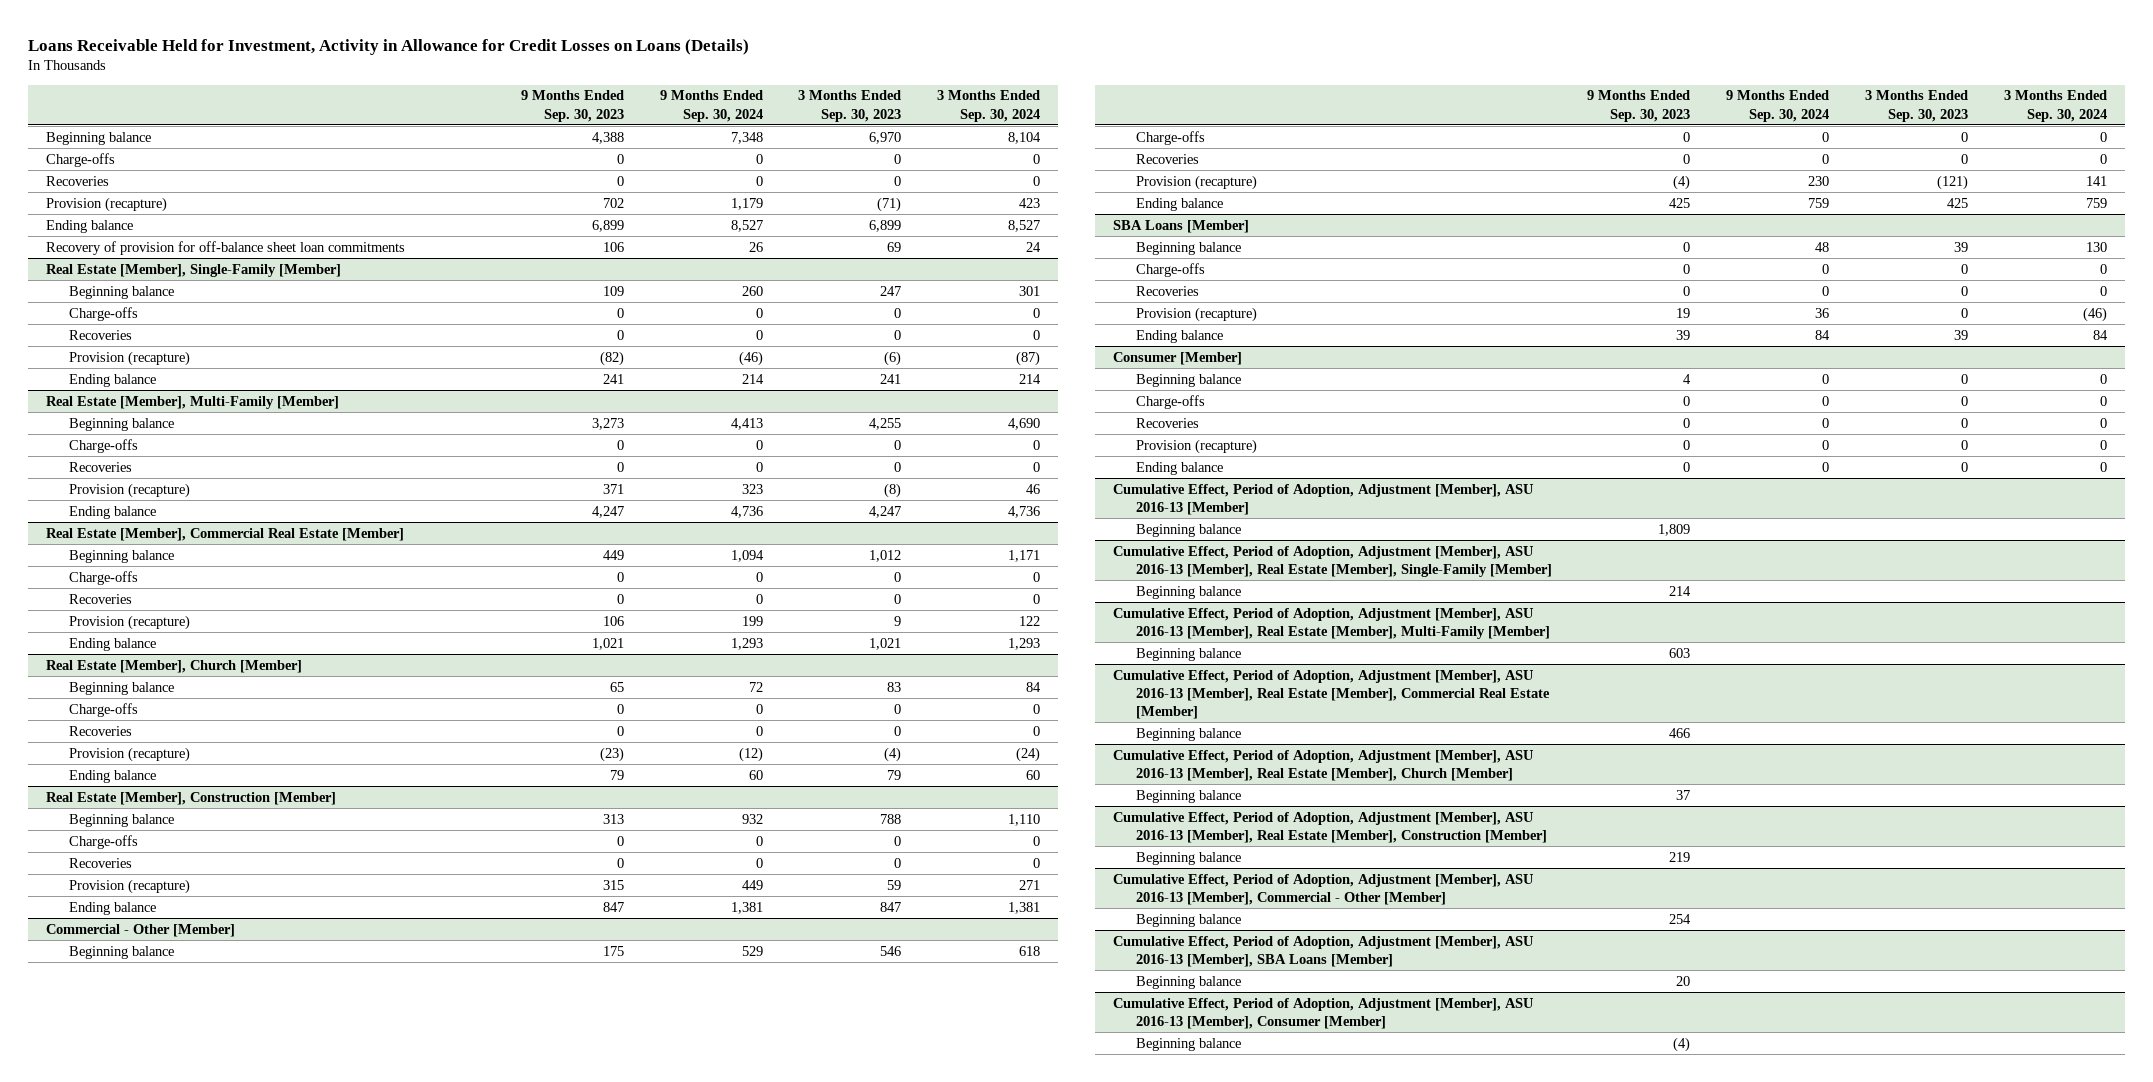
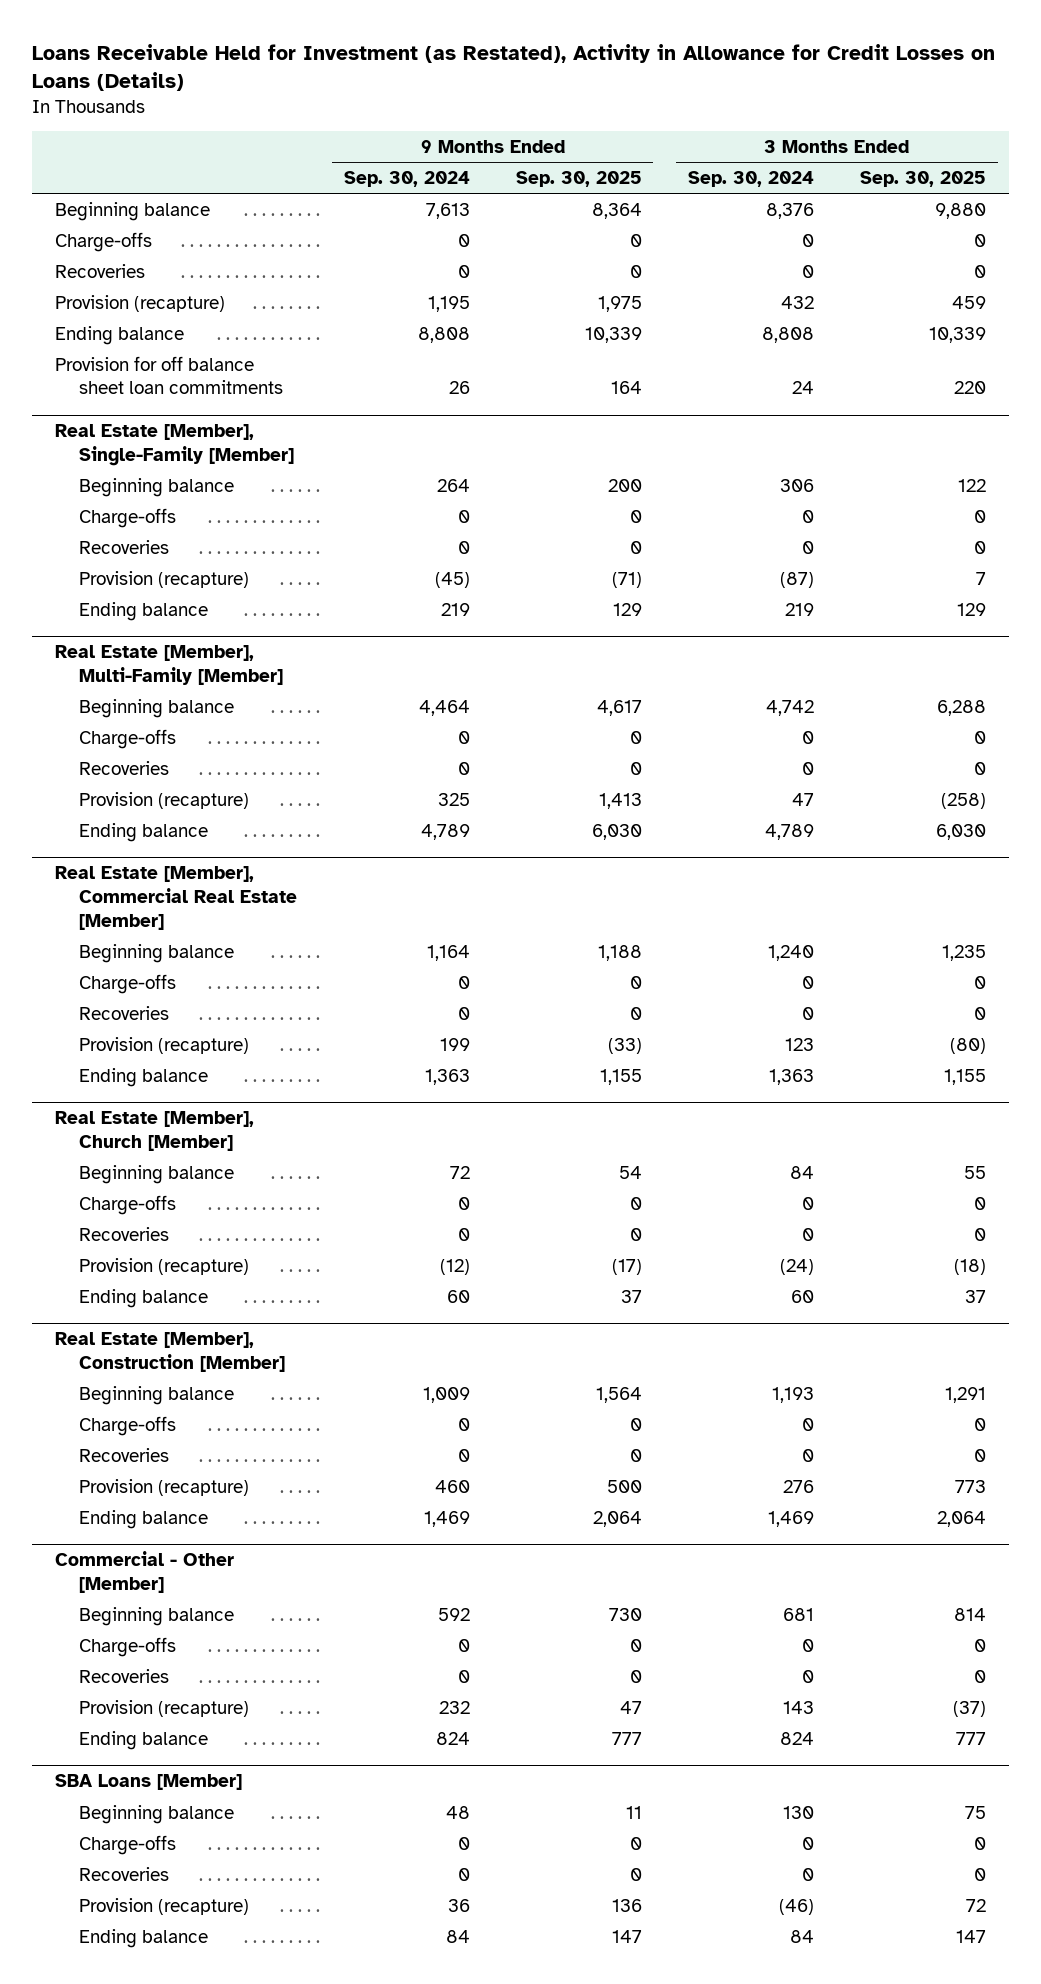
[27,38,749,55] Loans Receivable Held for Investment, Activity in Allowance for Credit Losses on Loans (Details) -> [31,44,995,92] Loans Receivable Held for Investment (as Restated), Activity in Allowance for Credit Losses on Loans (Details)
[520,90,624,122] 9 Months Ended Sep. 30, 2023 -> none
[798,90,902,122] 3 Months Ended Sep. 30, 2023 -> none
none -> [515,170,642,187] Sep. 30, 2025
none -> [860,170,987,187] Sep. 30, 2025
[730,131,763,144] 7,348 -> [425,202,470,219] 7,613
[1008,131,1042,144] 8,104 -> [765,202,814,219] 8,376
[730,197,763,210] 1,179 -> [427,295,470,312] 1,195
[1019,197,1041,208] 423 -> [780,295,814,309] 432
[730,219,763,232] 8,527 -> [417,326,470,343] 8,808
[1008,219,1041,232] 8,527 -> [761,326,814,343] 8,808
[45,240,405,255] Recovery of provision for off-balance sheet loan commitments -> [54,355,284,395] Provision for off balance sheet loan commitments
[741,285,763,296] 260 -> [436,478,470,492] 264
[1019,285,1041,296] 301 -> [779,478,814,492] 306
[738,350,763,366] (46) -> [434,571,470,588] (45)
[741,373,764,384] 214 -> [440,602,470,616] 219
[1019,373,1042,384] 214 -> [784,602,814,616] 219
[730,417,763,430] 4,413 -> [418,699,470,716] 4,464
[1008,417,1041,430] 4,690 -> [765,699,814,716] 4,742
[741,483,763,494] 323 -> [437,792,470,806] 325
[1026,483,1041,494] 46 -> [791,792,814,806] 47
[730,505,763,518] 4,736 -> [420,823,470,840] 4,789
[1008,505,1041,518] 4,736 -> [764,823,814,840] 4,789
[730,549,764,562] 1,094 -> [426,944,470,961] 1,164
[1008,549,1041,562] 1,171 -> [767,944,814,961] 1,240
[1019,615,1041,626] 122 -> [784,1037,814,1051] 123
[730,637,763,650] 1,293 -> [424,1068,470,1085] 1,363
[1008,637,1041,650] 1,293 -> [768,1068,814,1085] 1,363
[741,813,763,824] 932 -> [422,1386,470,1403] 1,009
[1008,813,1041,826] 1,110 -> [771,1386,814,1403] 1,193
[741,879,763,890] 449 -> [434,1479,470,1493] 460
[1019,879,1041,890] 271 -> [782,1479,814,1493] 276
[730,901,763,914] 1,381 -> [423,1510,470,1527] 1,469
[1008,901,1041,914] 1,381 -> [767,1510,814,1527] 1,469
[741,945,763,956] 529 -> [437,1607,470,1621] 592
[1019,945,1041,956] 618 -> [782,1607,814,1621] 681
[1808,175,1830,186] 230 -> [438,1700,470,1714] 232
[2086,175,2108,186] 141 -> [782,1700,814,1714] 143
[1808,197,1830,208] 759 -> [435,1731,470,1745] 824
[2086,197,2108,208] 759 -> [779,1731,814,1745] 824
[1112,351,1242,365] Consumer [Member] -> none
[1135,373,1241,387] Beginning balance -> none
[1135,394,1205,409] Charge-offs -> none
[1135,417,1199,428] Recoveries -> none
[1135,438,1257,454] Provision (recapture) -> none
[1135,461,1223,475] Ending balance -> none
[1112,483,1534,515] Cumulative Effect, Period of Adoption, Adjustment [Member], ASU 2016-13 [Member] -> none
[1135,523,1241,537] Beginning balance -> none
[1112,545,1552,577] Cumulative Effect, Period of Adoption, Adjustment [Member], ASU 2016-13 [Member], Real Estate [Member], Single-Family [Member] -> none
[1135,585,1241,599] Beginning balance -> none
[1112,607,1550,639] Cumulative Effect, Period of Adoption, Adjustment [Member], ASU 2016-13 [Member], Real Estate [Member], Multi-Family [Member] -> none
[1135,647,1241,661] Beginning balance -> none
[1112,669,1550,720] Cumulative Effect, Period of Adoption, Adjustment [Member], ASU 2016-13 [Member], Real Estate [Member], Commercial Real Estate [Member] -> none
[1135,727,1241,741] Beginning balance -> none
[1112,749,1534,781] Cumulative Effect, Period of Adoption, Adjustment [Member], ASU 2016-13 [Member], Real Estate [Member], Church [Member] -> none
[1135,789,1241,803] Beginning balance -> none
[1112,811,1547,843] Cumulative Effect, Period of Adoption, Adjustment [Member], ASU 2016-13 [Member], Real Estate [Member], Construction [Member] -> none
[1135,851,1241,865] Beginning balance -> none
[1112,873,1534,905] Cumulative Effect, Period of Adoption, Adjustment [Member], ASU 2016-13 [Member], Commercial - Other [Member] -> none
[1135,913,1241,927] Beginning balance -> none
[1112,935,1534,967] Cumulative Effect, Period of Adoption, Adjustment [Member], ASU 2016-13 [Member], SBA Loans [Member] -> none
[1135,975,1241,989] Beginning balance -> none
[1112,997,1534,1029] Cumulative Effect, Period of Adoption, Adjustment [Member], ASU 2016-13 [Member], Consumer [Member] -> none
[1135,1037,1241,1051] Beginning balance -> none

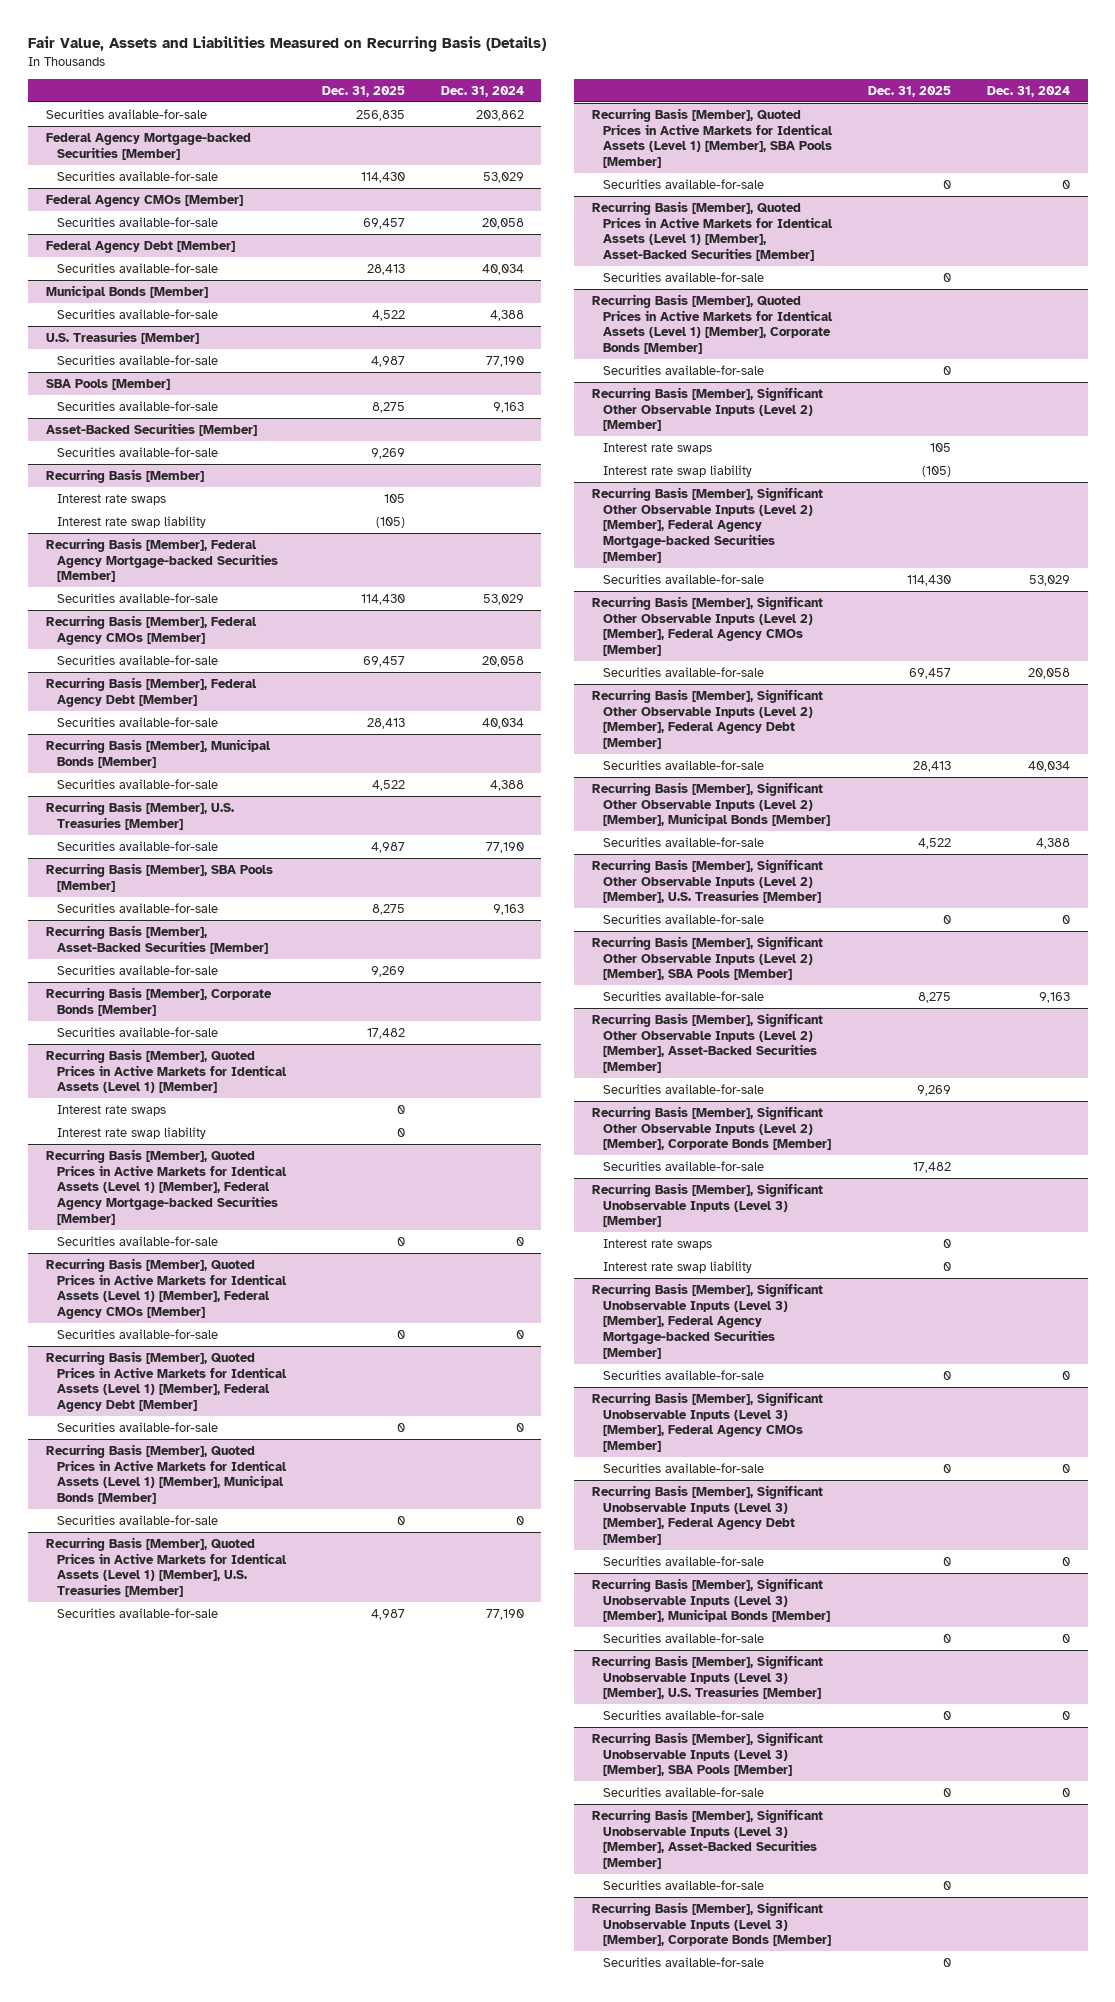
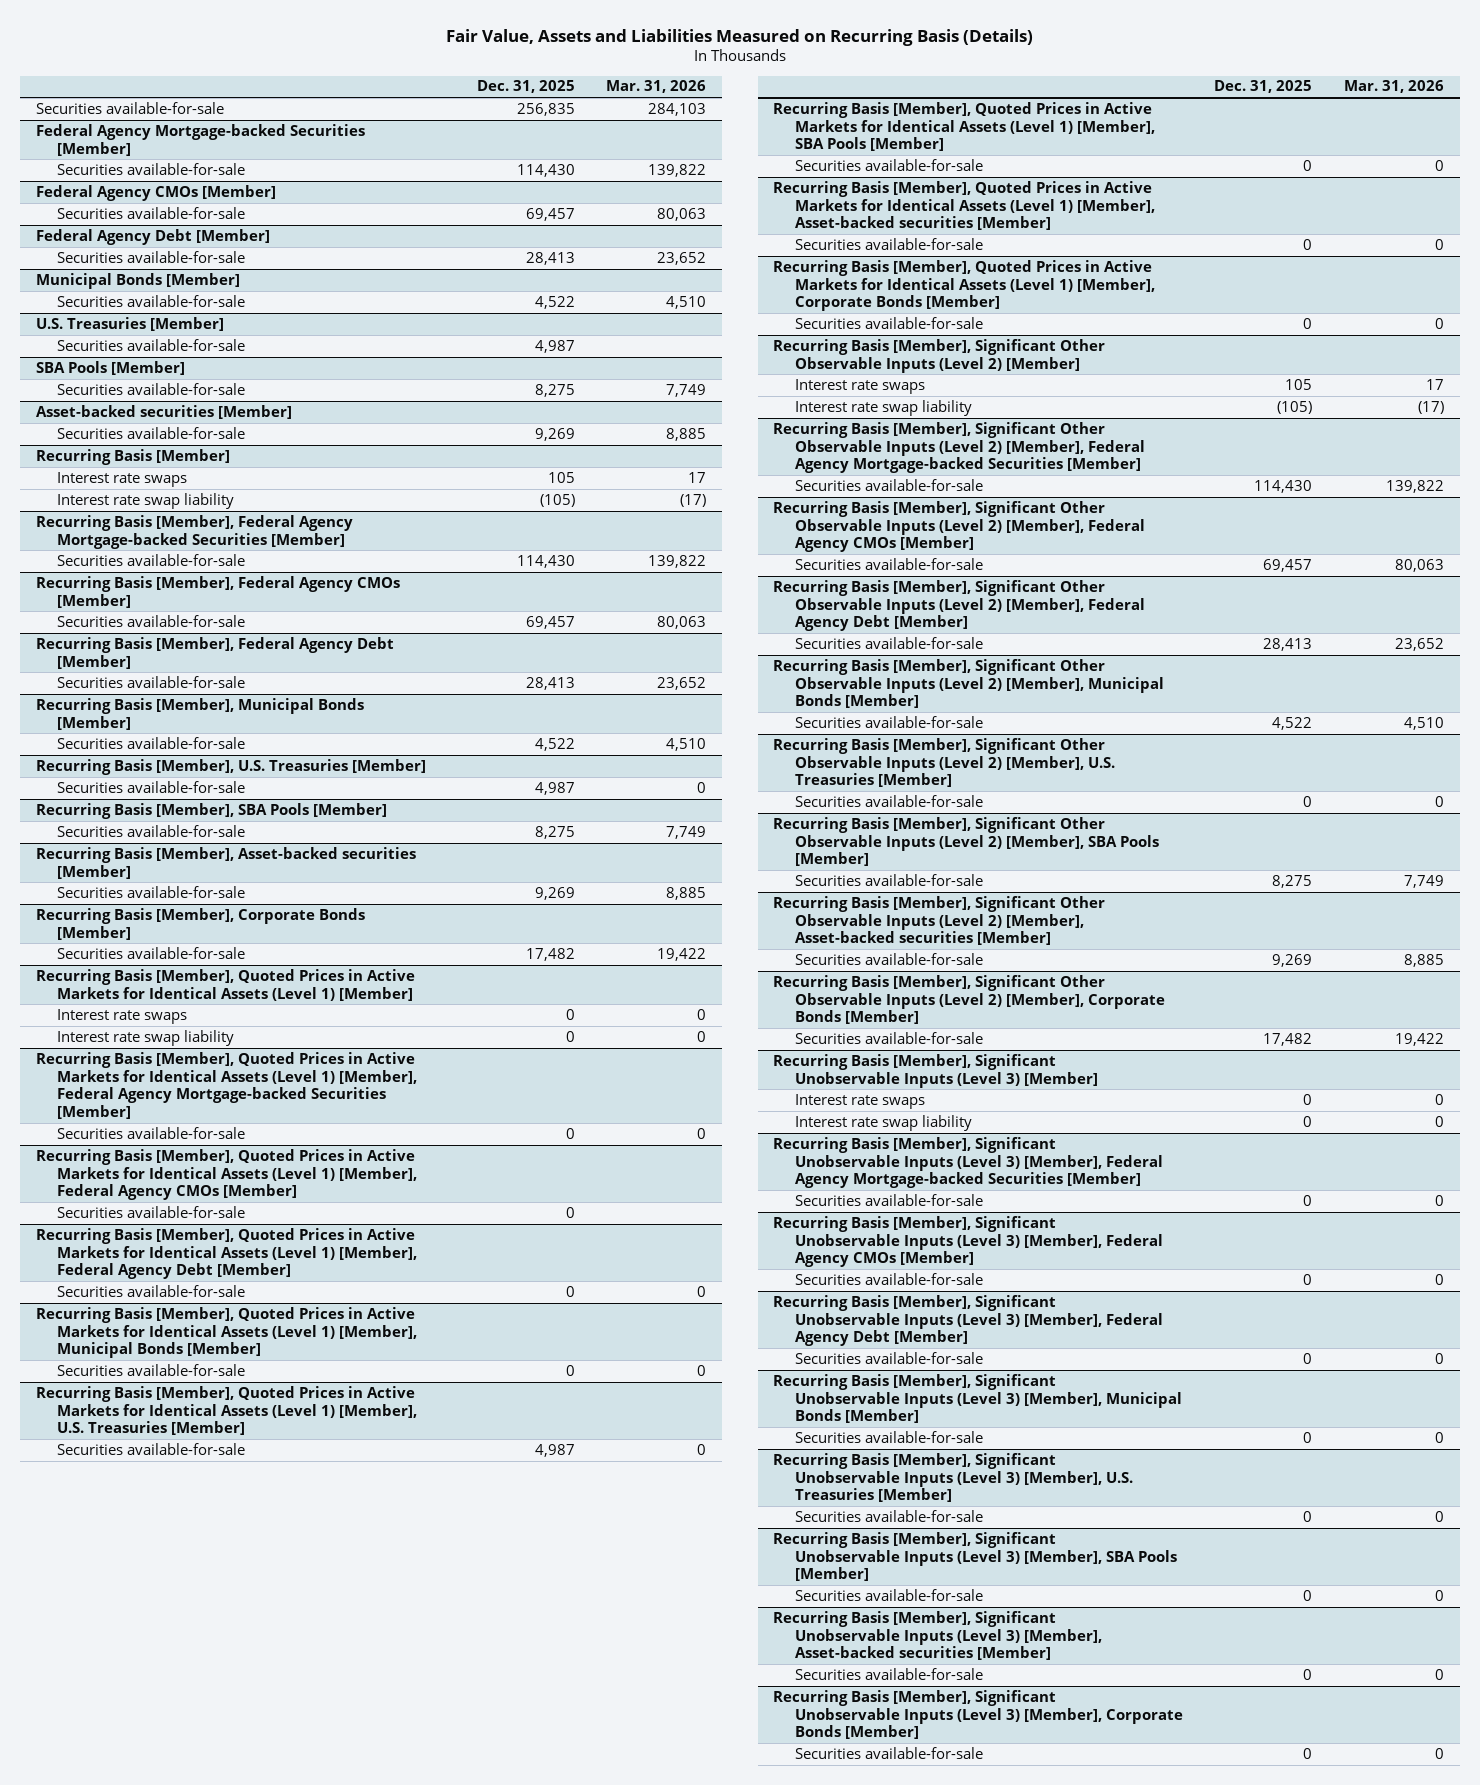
[440,85,524,97] Dec. 31, 2024 -> none
none -> [606,80,707,94] Mar. 31, 2026
[45,422,257,436] Asset-Backed Securities [Member] -> [35,404,292,419] Asset-backed securities [Member]
[45,924,269,954] Recurring Basis [Member], Asset-Backed Securities [Member] -> [35,846,416,879] Recurring Basis [Member], Asset-backed securities [Member]
[591,200,834,262] Recurring Basis [Member], Quoted Prices in Active Markets for Identical Assets (Level 1) [Member], Asset-Backed Securities [Member] -> [773,180,1155,231] Recurring Basis [Member], Quoted Prices in Active Markets for Identical Assets (Level 1) [Member], Asset-backed securities [Member]
[591,1012,823,1074] Recurring Basis [Member], Significant Other Observable Inputs (Level 2) [Member], Asset-Backed Securities [Member] -> [773,895,1106,946] Recurring Basis [Member], Significant Other Observable Inputs (Level 2) [Member], Asset-backed securities [Member]
[591,1808,823,1870] Recurring Basis [Member], Significant Unobservable Inputs (Level 3) [Member], Asset-Backed Securities [Member] -> [773,1610,1102,1661] Recurring Basis [Member], Significant Unobservable Inputs (Level 3) [Member], Asset-backed securities [Member]

